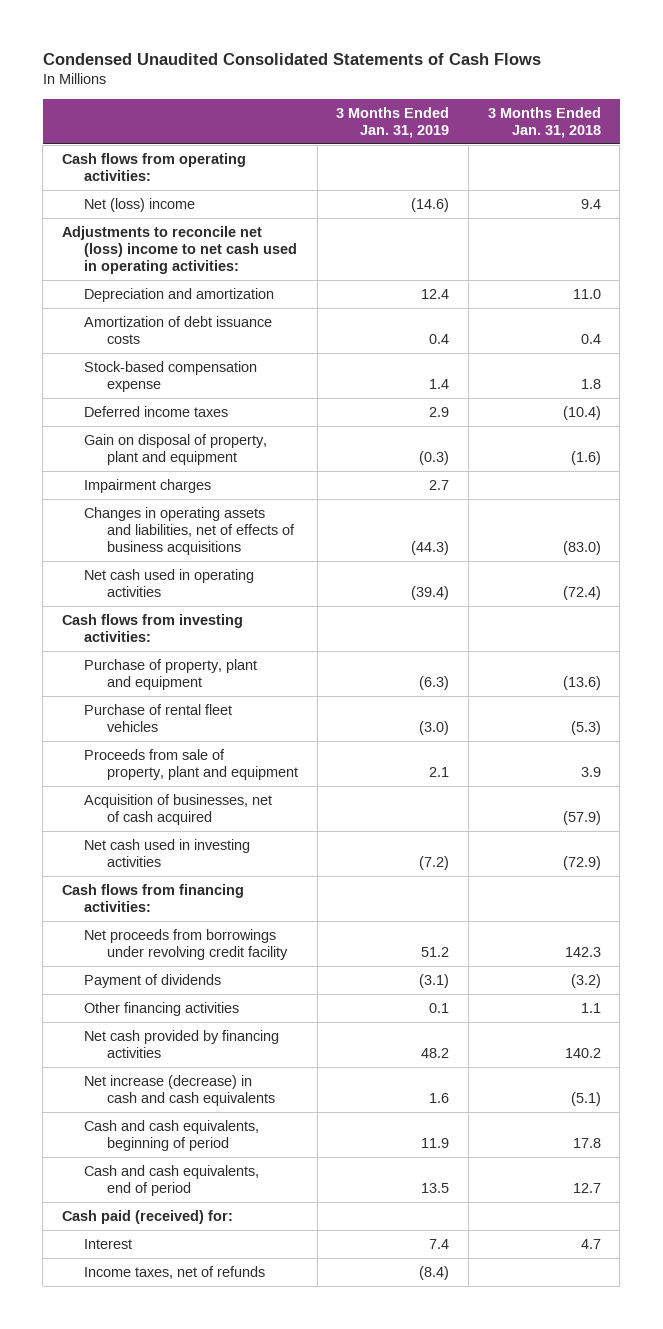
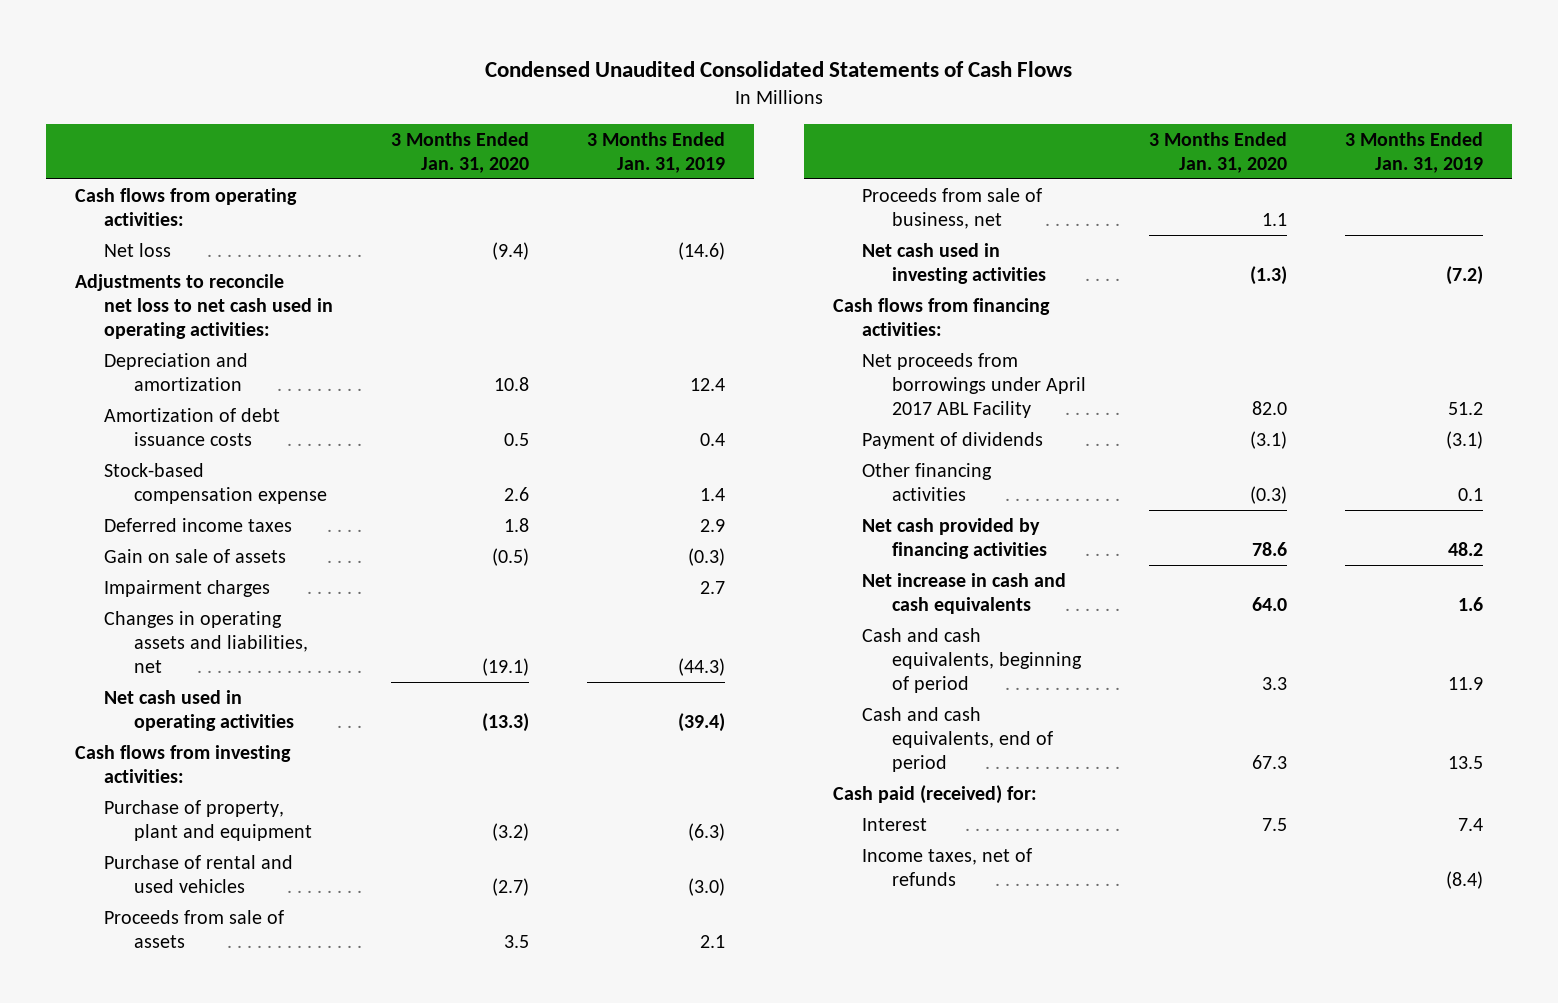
[487,106,601,138] 3 Months Ended Jan. 31, 2018 -> none
none -> [391,131,530,173] 3 Months Ended Jan. 31, 2020
[84,197,196,212] Net (loss) income -> [104,242,172,257] Net loss
[62,225,298,275] Adjustments to reconcile net (loss) income to net cash used in operating activities: -> [74,273,334,340] Adjustments to reconcile net loss to net cash used in operating activities:
[84,433,268,466] Gain on disposal of property, plant and equipment -> none
none -> [104,548,287,563] Gain on sale of assets
[84,506,295,556] Changes in operating assets and liabilities, net of effects of business acquisitions -> [104,610,308,674] Changes in operating assets and liabilities, net
[84,748,298,781] Proceeds from sale of property, plant and equipment -> none
[84,793,273,826] Acquisition of businesses, net of cash acquired -> none
[84,703,233,733] Purchase of rental fleet vehicles -> [104,854,294,894] Purchase of rental and used vehicles
none -> [104,909,285,949] Proceeds from sale of assets
none -> [862,187,1043,230] Proceeds from sale of business, net
[84,928,288,961] Net proceeds from borrowings under revolving credit facility -> [862,352,1086,419] Net proceeds from borrowings under April 2017 ABL Facility
[84,1074,275,1107] Net increase (decrease) in cash and cash equivalents -> [862,572,1067,615] Net increase in cash and cash equivalents

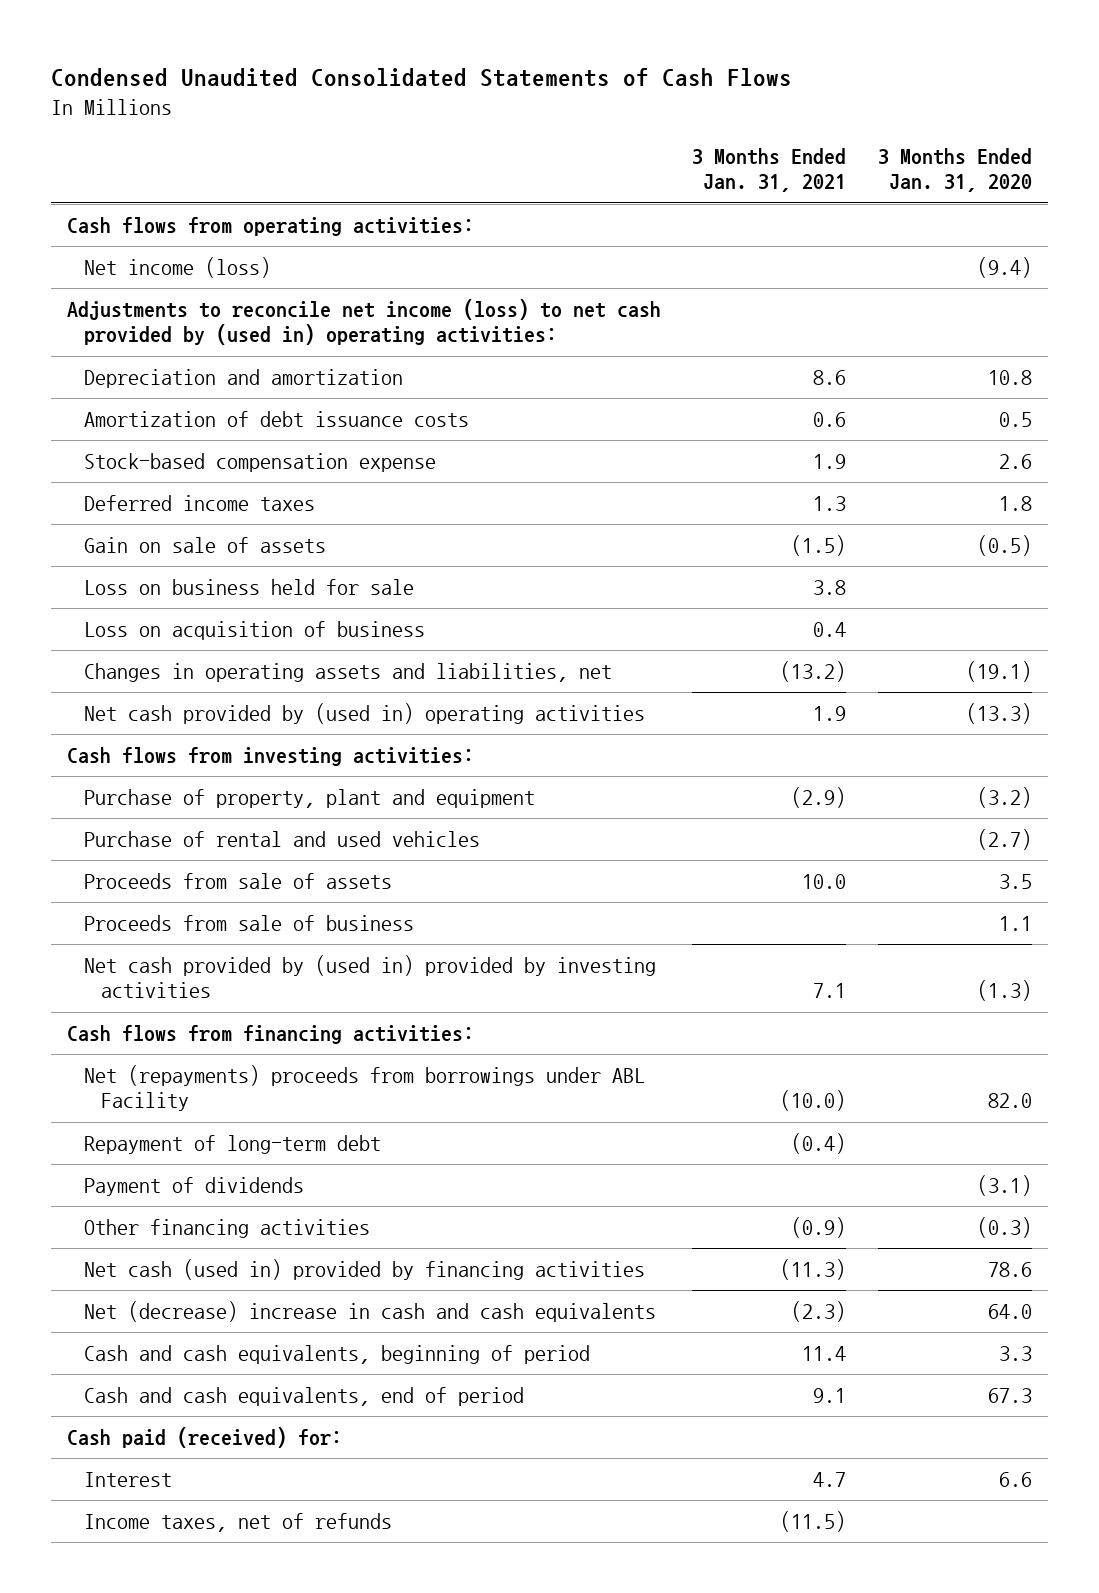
[587,131,726,173] 3 Months Ended Jan. 31, 2019 -> none
none -> [692,147,847,193] 3 Months Ended Jan. 31, 2021
[104,242,172,257] Net loss -> [84,256,272,278] Net income (loss)
[74,273,334,340] Adjustments to reconcile net loss to net cash used in operating activities: -> [66,298,661,346] Adjustments to reconcile net income (loss) to net cash provided by (used in) operating activities:
[104,579,271,597] Impairment charges -> none
none -> [84,578,415,595] Loss on business held for sale
none -> [84,620,426,640] Loss on acquisition of business
[104,689,294,732] Net cash used in operating activities -> [84,702,646,724] Net cash provided by (used in) operating activities
[862,187,1043,230] Proceeds from sale of business, net -> [84,914,415,931] Proceeds from sale of business
[862,242,1046,285] Net cash used in investing activities -> [84,954,657,999] Net cash provided by (used in) provided by investing activities
[862,352,1086,419] Net proceeds from borrowings under April 2017 ABL Facility -> [84,1064,646,1112] Net (repayments) proceeds from borrowings under ABL Facility
none -> [84,1134,382,1154] Repayment of long-term debt
[862,517,1047,560] Net cash provided by financing activities -> [84,1258,646,1280] Net cash (used in) provided by financing activities
[862,572,1067,615] Net increase in cash and cash equivalents -> [84,1300,657,1322] Net (decrease) increase in cash and cash equivalents
[1262,817,1288,831] 7.5 -> [999,1471,1033,1487] 6.6

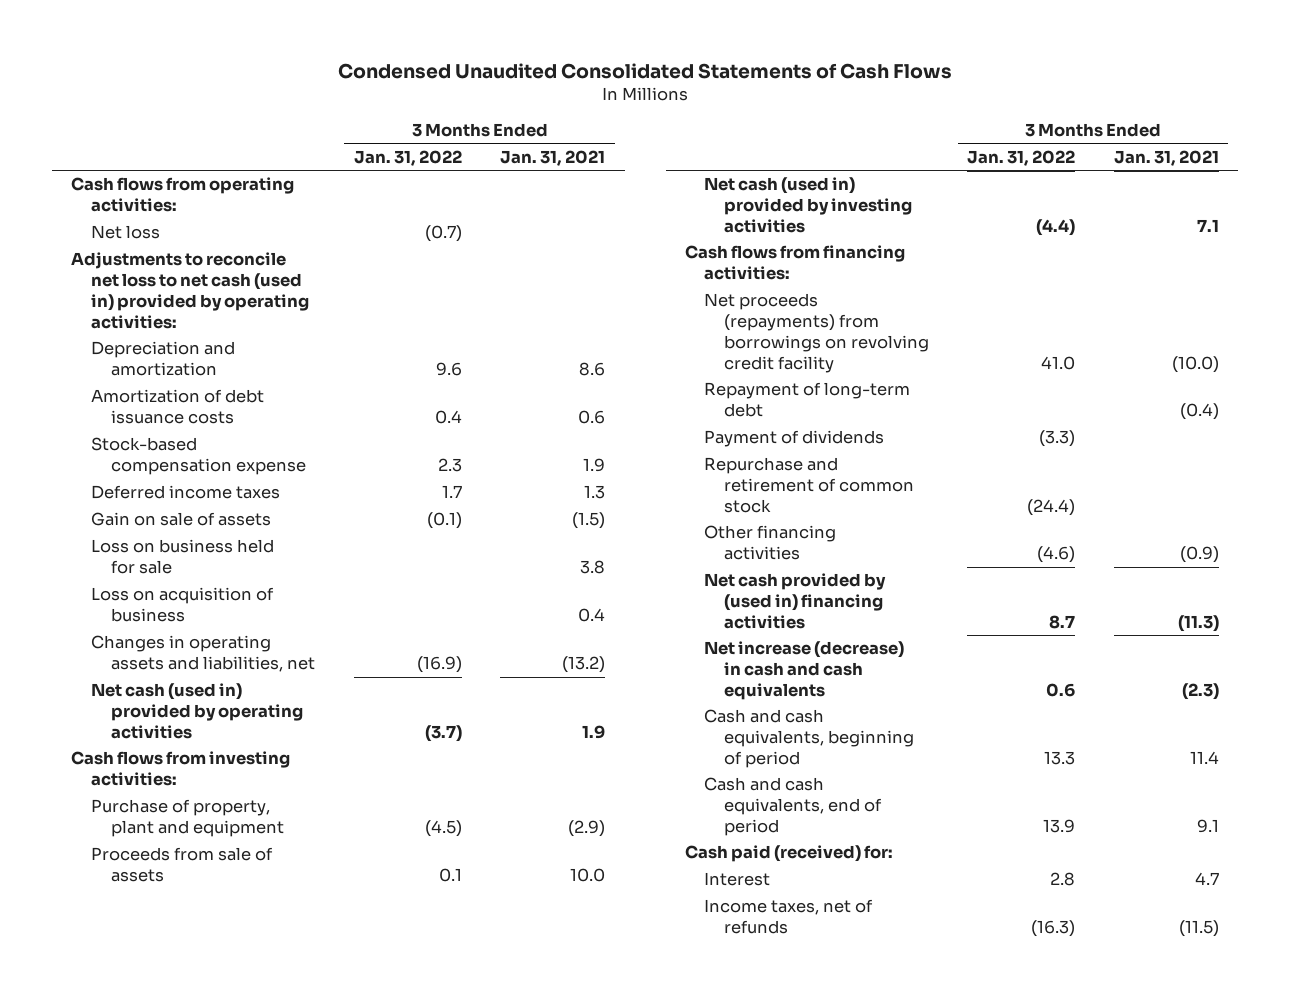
[878,147,1033,193] 3 Months Ended Jan. 31, 2020 -> none
none -> [354,149,463,166] Jan. 31, 2022
[84,256,272,278] Net income (loss) -> [91,225,161,240] Net loss
[66,298,661,346] Adjustments to reconcile net income (loss) to net cash provided by (used in) operating activities: -> [71,252,310,329] Adjustments to reconcile net loss to net cash (used in) provided by operating activities:
[84,702,646,724] Net cash provided by (used in) operating activities -> [91,683,303,740] Net cash (used in) provided by operating activities
[84,830,481,847] Purchase of rental and used vehicles -> none
[84,914,415,931] Proceeds from sale of business -> none
[84,954,657,999] Net cash provided by (used in) provided by investing activities -> [704,177,913,234] Net cash (used in) provided by investing activities
[84,1064,646,1112] Net (repayments) proceeds from borrowings under ABL Facility -> [704,293,930,373] Net proceeds (repayments) from borrowings on revolving credit facility
none -> [704,457,915,514] Repurchase and retirement of common stock
[84,1258,646,1280] Net cash (used in) provided by financing activities -> [704,573,887,630] Net cash provided by (used in) financing activities
[84,1300,657,1322] Net (decrease) increase in cash and cash equivalents -> [704,641,905,701] Net increase (decrease) in cash and cash equivalents

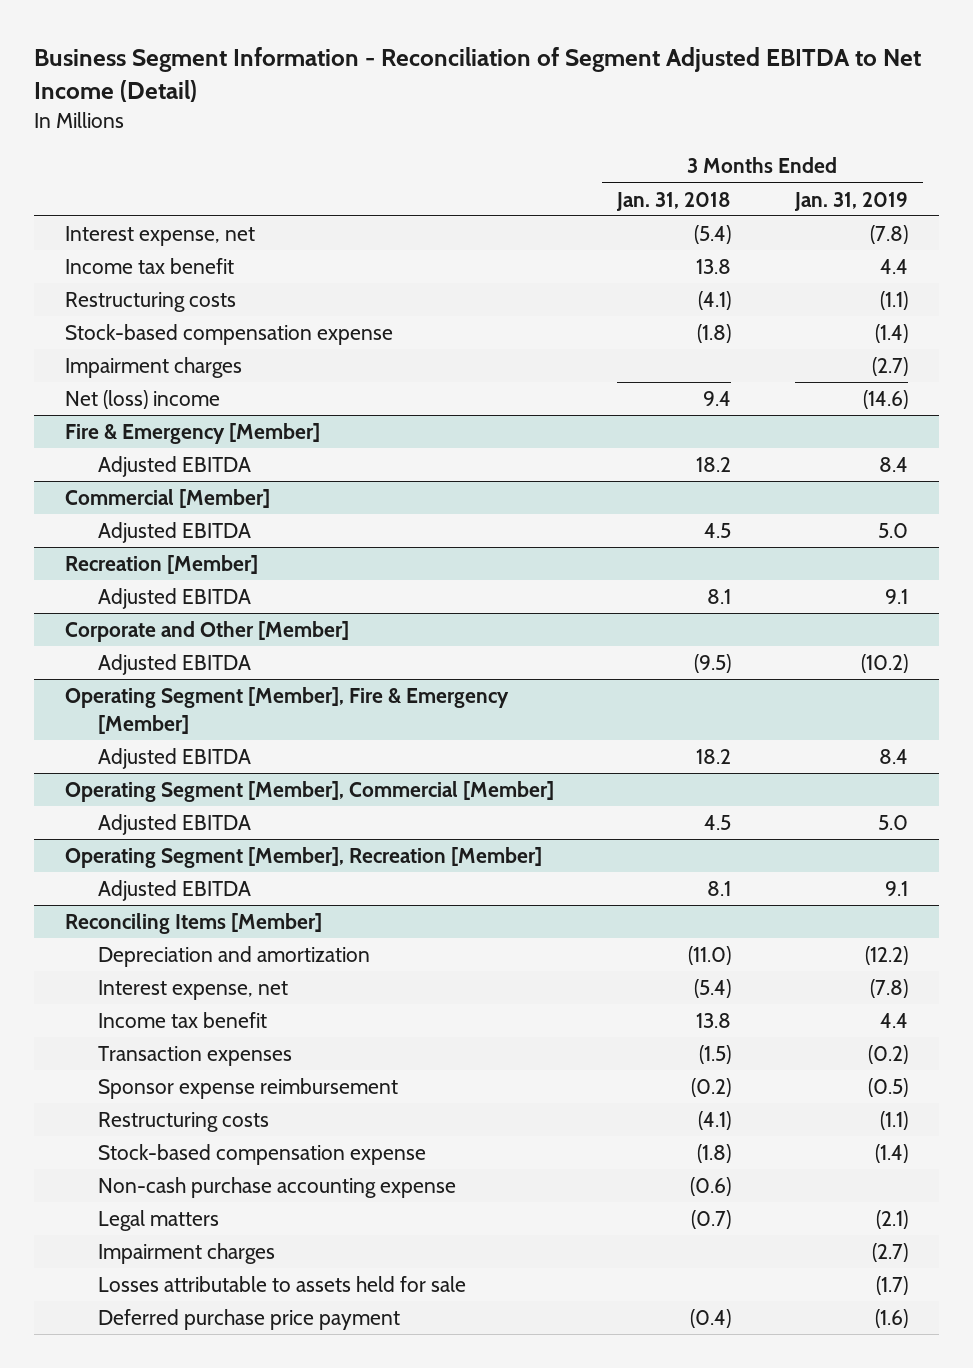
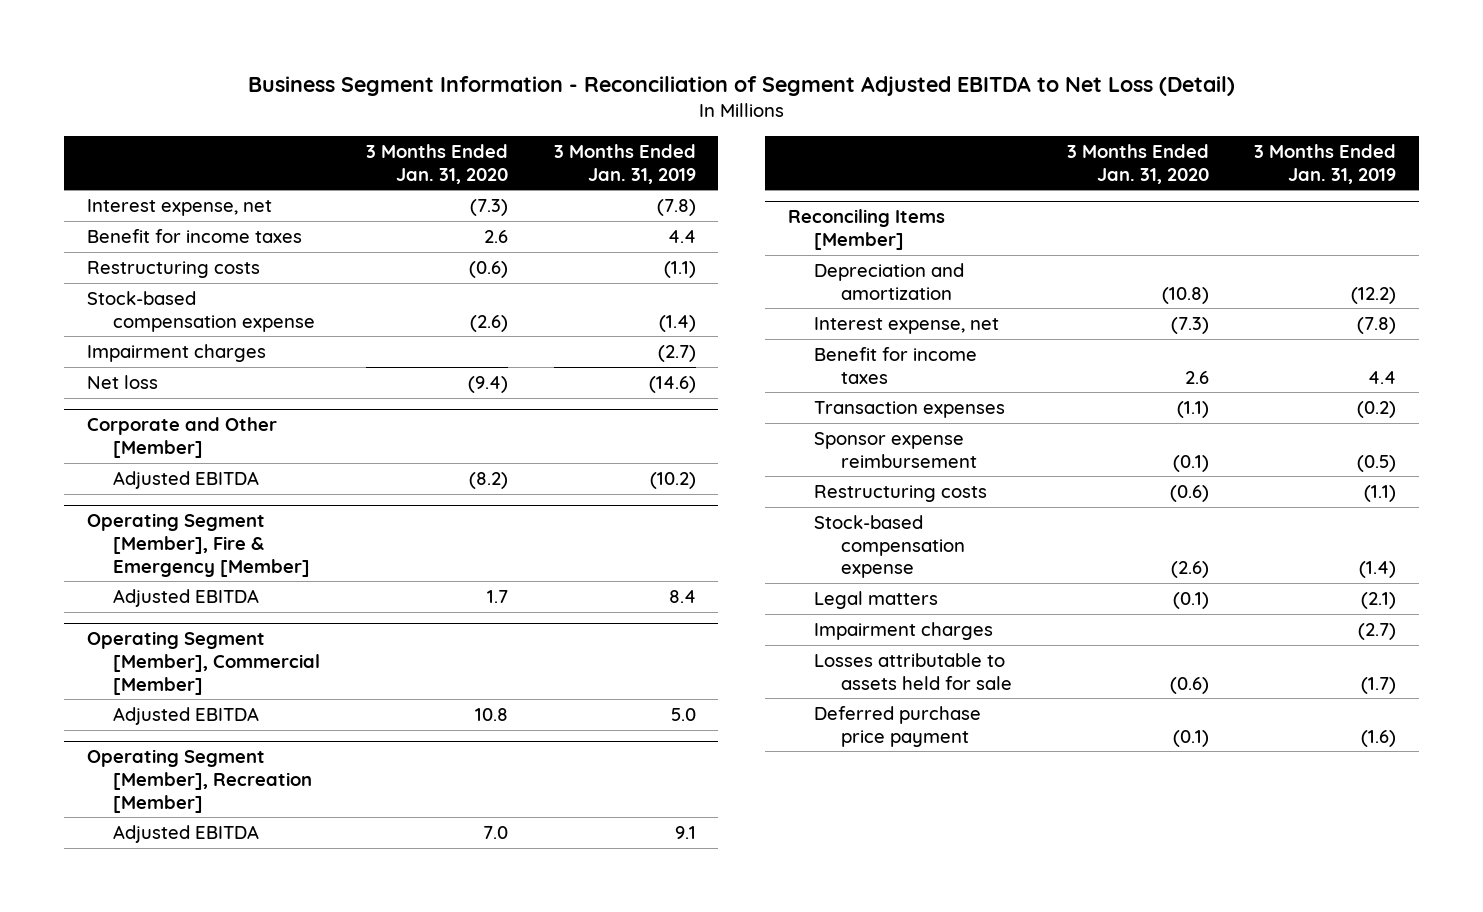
[33,47,921,103] Business Segment Information - Reconciliation of Segment Adjusted EBITDA to Net Income (Detail) -> [247,76,1235,97] Business Segment Information - Reconciliation of Segment Adjusted EBITDA to Net Loss (Detail)
[616,191,732,211] Jan. 31, 2018 -> none
none -> [365,143,508,184] 3 Months Ended Jan. 31, 2020
[65,258,235,275] Income tax benefit -> [86,228,302,243] Benefit for income taxes
[65,423,321,445] Fire & Emergency [Member] -> none
[98,456,252,478] Adjusted EBITDA -> none
[65,489,271,509] Commercial [Member] -> none
[98,522,252,544] Adjusted EBITDA -> none
[65,555,259,575] Recreation [Member] -> none
[98,588,252,610] Adjusted EBITDA -> none
[65,390,221,410] Net (loss) income -> [86,374,158,389] Net loss
[98,1012,268,1029] Income tax benefit -> [814,346,978,384] Benefit for income taxes
[98,1177,457,1199] Non-cash purchase accounting expense -> none

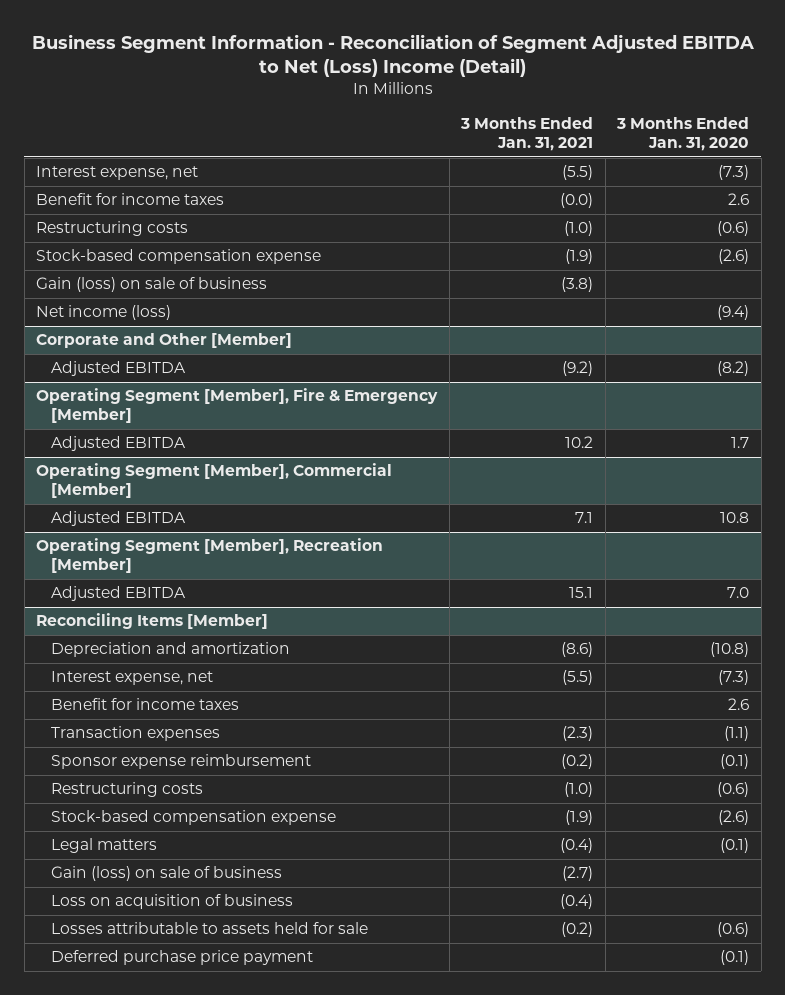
[247,76,1235,97] Business Segment Information - Reconciliation of Segment Adjusted EBITDA to Net Loss (Detail) -> [31,33,754,77] Business Segment Information - Reconciliation of Segment Adjusted EBITDA to Net (Loss) Income (Detail)
[553,143,696,184] 3 Months Ended Jan. 31, 2019 -> none
none -> [460,117,594,152] 3 Months Ended Jan. 31, 2021
[86,343,266,362] Impairment charges -> none
none -> [36,277,268,293] Gain (loss) on sale of business
[86,374,158,389] Net loss -> [36,305,172,321] Net income (loss)
[814,621,994,640] Impairment charges -> none
none -> [51,866,283,882] Gain (loss) on sale of business
none -> [51,894,294,910] Loss on acquisition of business

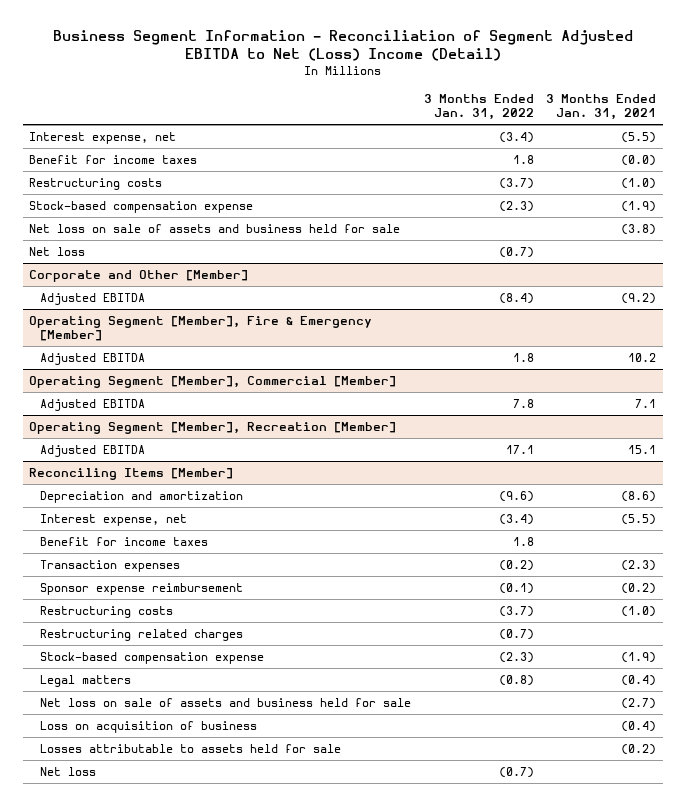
[616,117,750,152] 3 Months Ended Jan. 31, 2020 -> none
none -> [423,93,534,121] 3 Months Ended Jan. 31, 2022
[36,277,268,293] Gain (loss) on sale of business -> [29,223,401,233] Net loss on sale of assets and business held for sale
[36,305,172,321] Net income (loss) -> [29,246,86,256] Net loss
none -> [39,628,243,641] Restructuring related charges
[51,866,283,882] Gain (loss) on sale of business -> [39,697,411,707] Net loss on sale of assets and business held for sale
[51,950,314,966] Deferred purchase price payment -> none
none -> [39,766,96,776] Net loss

